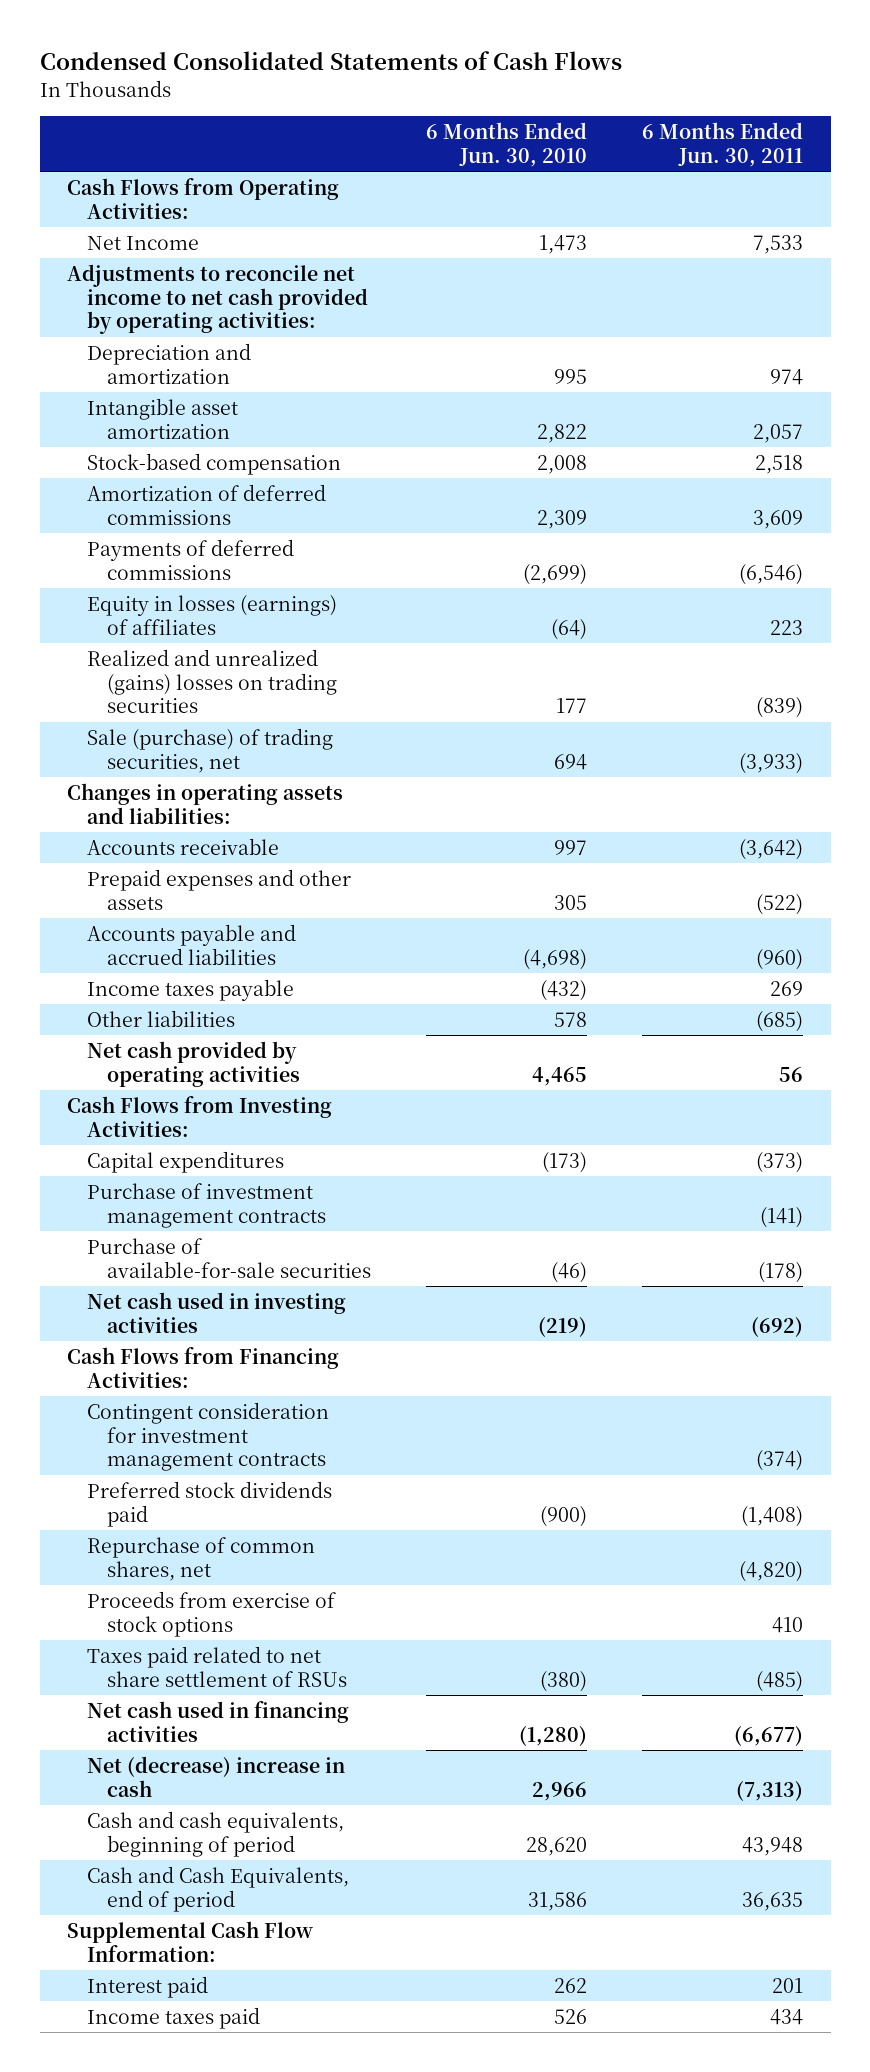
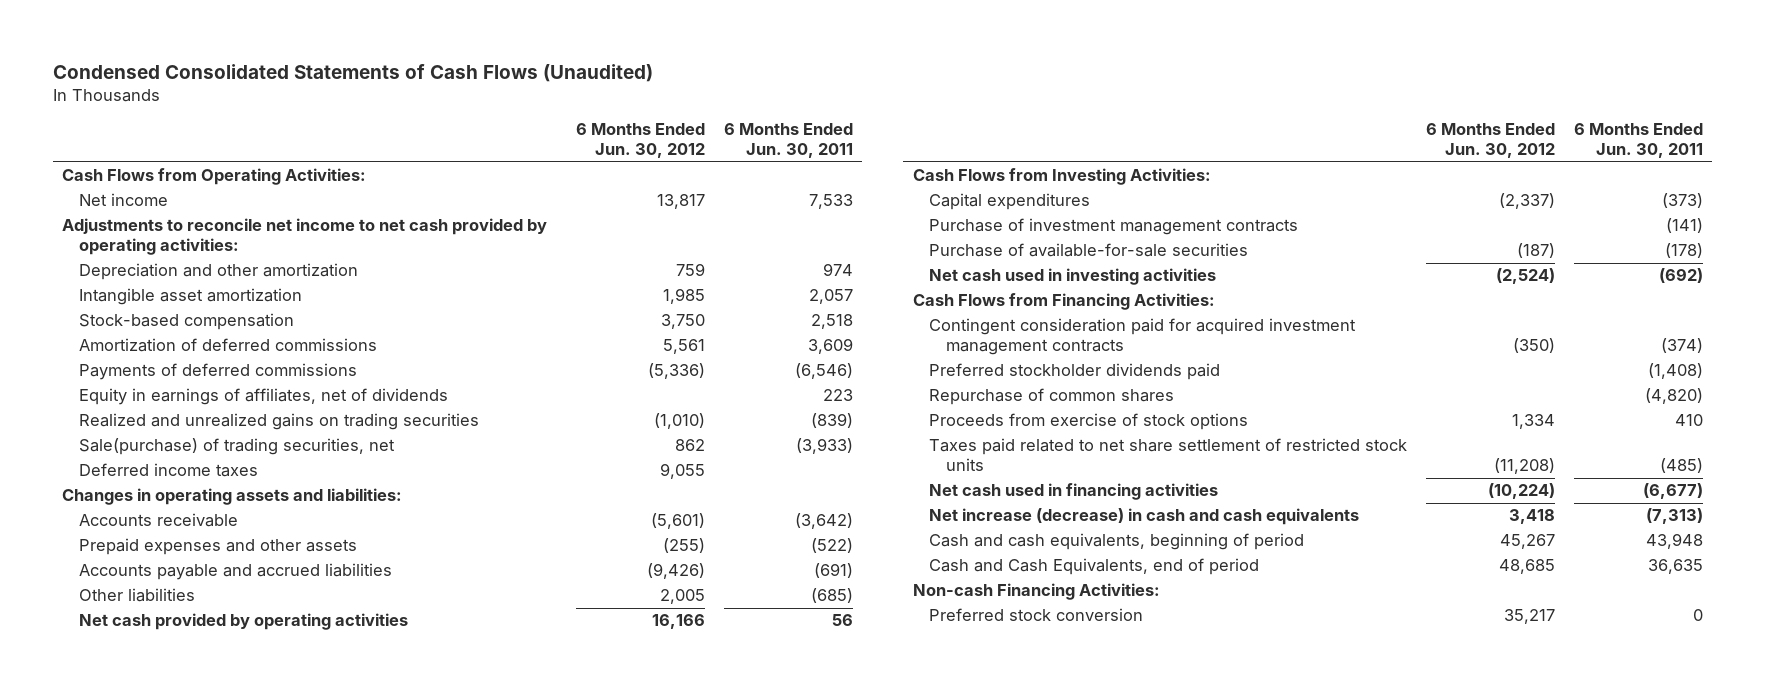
[39,51,622,71] Condensed Consolidated Statements of Cash Flows -> [53,63,654,82] Condensed Consolidated Statements of Cash Flows (Unaudited)
[425,122,587,167] 6 Months Ended Jun. 30, 2010 -> none
none -> [576,123,706,159] 6 Months Ended Jun. 30, 2012
[86,235,199,250] Net Income -> [79,193,169,207] Net income
[86,342,251,384] Depreciation and amortization -> [79,263,359,281] Depreciation and other amortization
[86,594,337,635] Equity in losses (earnings) of affiliates -> [79,388,449,406] Equity in earnings of affiliates, net of dividends
[86,648,337,714] Realized and unrealized (gains) losses on trading securities -> [79,413,480,431] Realized and unrealized gains on trading securities
[86,727,333,773] Sale (purchase) of trading securities, net -> [79,438,396,456] Sale(purchase) of trading securities, net
none -> [79,463,259,478] Deferred income taxes
[86,978,294,1001] Income taxes payable -> none
[756,948,804,970] (960) -> [813,563,853,579] (691)
[86,1401,329,1472] Contingent consideration for investment management contracts -> [929,318,1357,356] Contingent consideration paid for acquired investment management contracts
[86,1480,332,1527] Preferred stock dividends paid -> [929,363,1221,381] Preferred stockholder dividends paid
[86,1536,315,1581] Repurchase of common shares, net -> [929,388,1175,406] Repurchase of common shares
[86,1645,347,1687] Taxes paid related to net share settlement of RSUs -> [929,438,1408,472] Taxes paid related to net share settlement of restricted stock units
[86,1755,345,1797] Net (decrease) increase in cash -> [929,508,1360,526] Net increase (decrease) in cash and cash equivalents
[67,1920,314,1962] Supplemental Cash Flow Information: -> none
[86,1975,208,1998] Interest paid -> none
[86,2006,260,2029] Income taxes paid -> none
none -> [912,583,1160,601] Non-cash Financing Activities:
none -> [929,608,1144,622] Preferred stock conversion

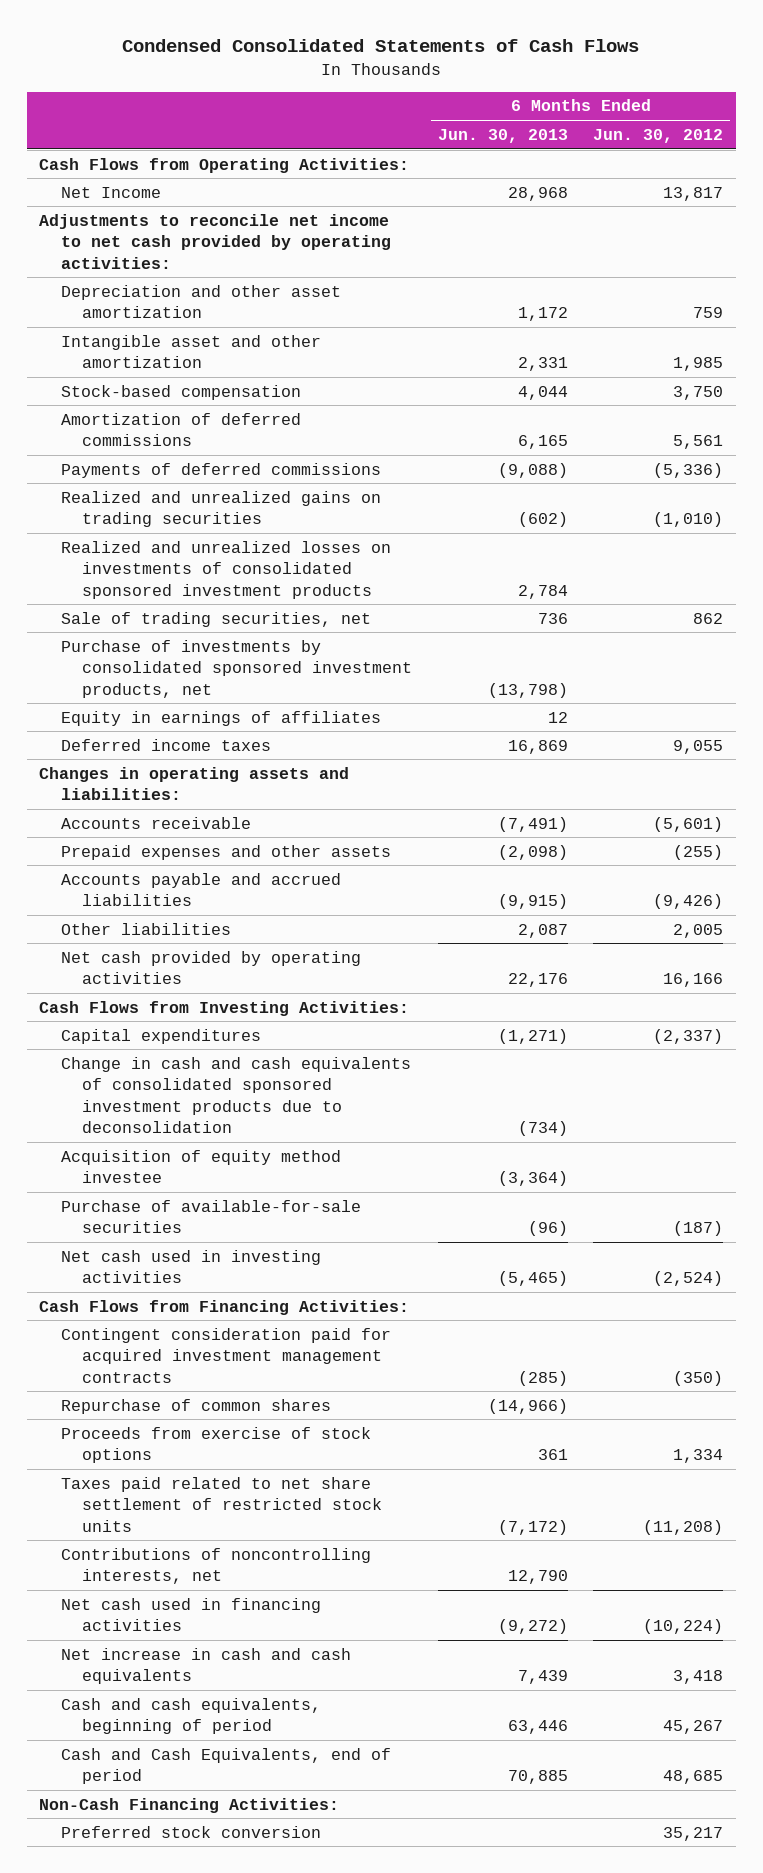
[53,63,654,82] Condensed Consolidated Statements of Cash Flows (Unaudited) -> [122,39,640,53] Condensed Consolidated Statements of Cash Flows
[723,123,853,159] 6 Months Ended Jun. 30, 2011 -> none
none -> [437,128,568,143] Jun. 30, 2013
[79,193,169,207] Net income -> [60,186,161,198] Net Income
[79,263,359,281] Depreciation and other amortization -> [60,284,341,319] Depreciation and other asset amortization
[79,288,303,306] Intangible asset amortization -> [60,334,321,369] Intangible asset and other amortization
[79,388,449,406] Equity in earnings of affiliates, net of dividends -> none
none -> [60,540,391,599] Realized and unrealized losses on investments of consolidated sponsored investment products
[79,438,396,456] Sale(purchase) of trading securities, net -> [60,611,371,627] Sale of trading securities, net
none -> [60,639,413,698] Purchase of investments by consolidated sponsored investment products, net
none -> [60,710,381,726] Equity in earnings of affiliates
[929,218,1299,236] Purchase of investment management contracts -> none
none -> [60,1056,411,1134] Change in cash and cash equivalents of consolidated sponsored investment products due to deconsolidation
none -> [60,1149,341,1184] Acquisition of equity method investee
[929,363,1221,381] Preferred stockholder dividends paid -> none
none -> [60,1547,371,1585] Contributions of noncontrolling interests, net
[929,508,1360,526] Net increase (decrease) in cash and cash equivalents -> [60,1647,351,1685] Net increase in cash and cash equivalents
[912,583,1160,601] Non-cash Financing Activities: -> [39,1797,340,1813] Non-Cash Financing Activities:

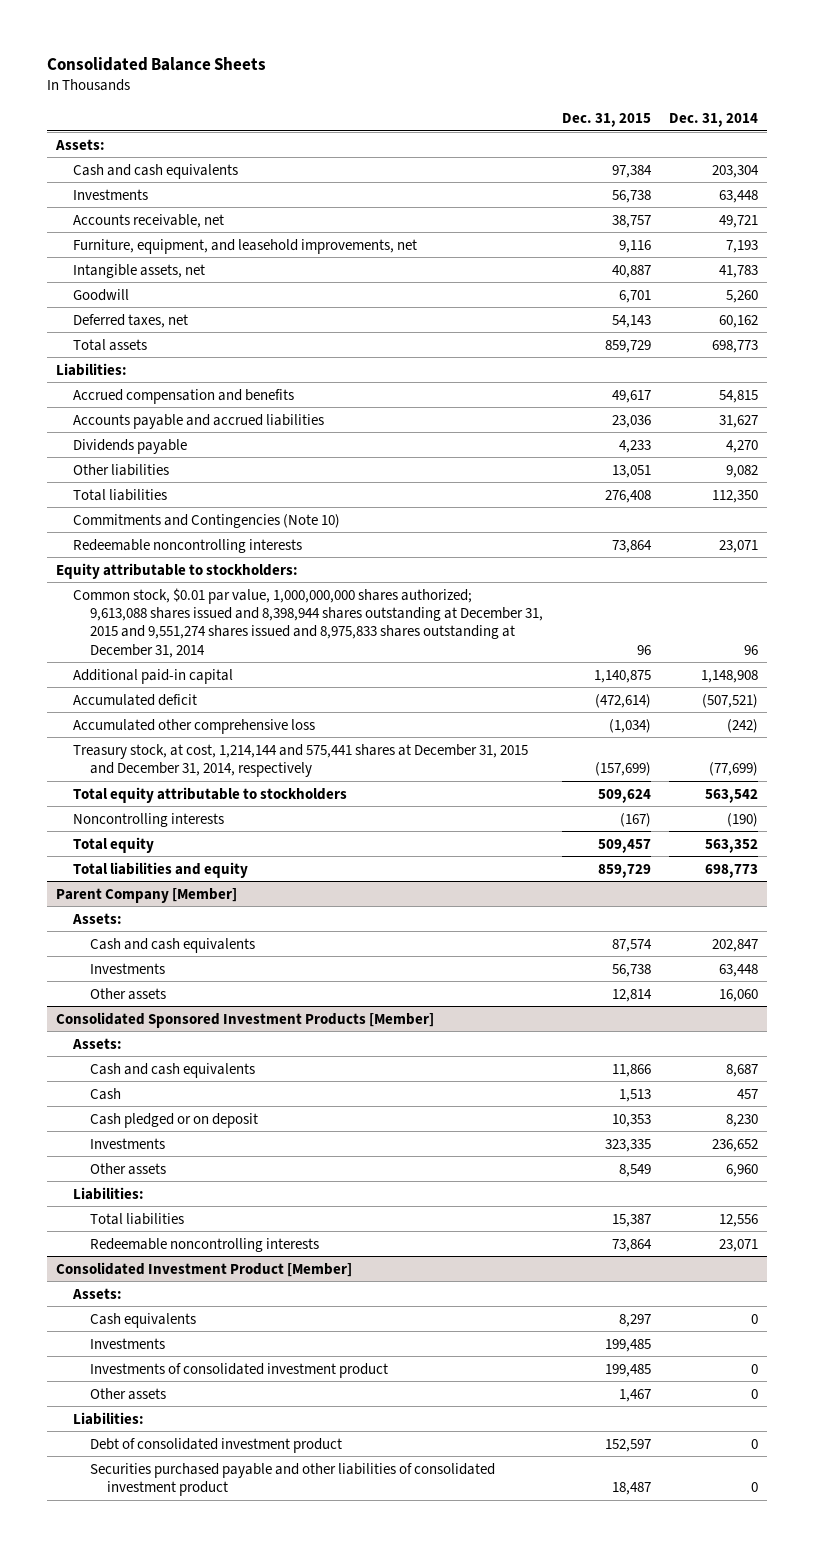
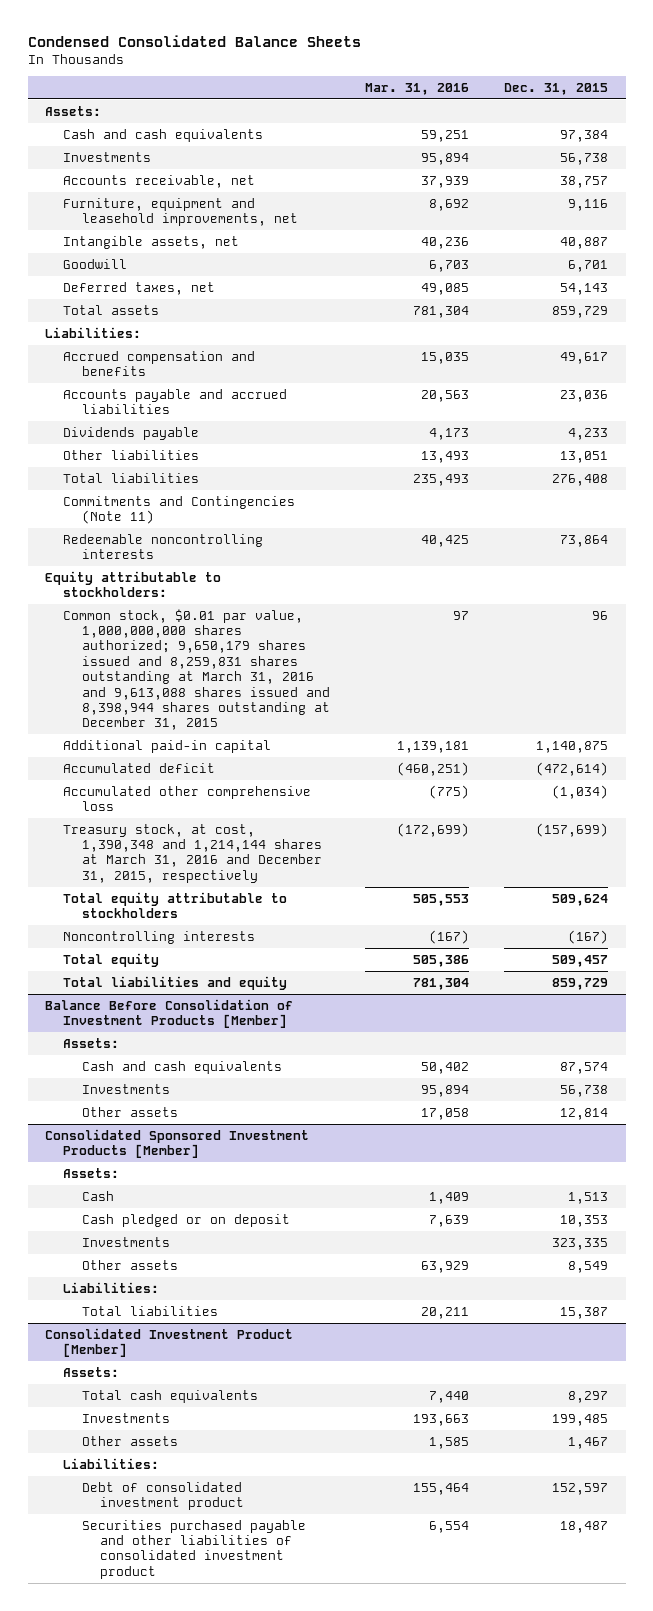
[47,57,267,72] Consolidated Balance Sheets -> [27,34,361,47] Condensed Consolidated Balance Sheets
[669,112,759,127] Dec. 31, 2014 -> none
none -> [364,82,469,95] Mar. 31, 2016
[73,238,418,254] Furniture, equipment, and leasehold improvements, net -> [63,197,298,227] Furniture, equipment and leasehold improvements, net
[73,513,341,528] Commitments and Contingencies (Note 10) -> [63,495,296,525] Commitments and Contingencies (Note 11)
[73,587,544,658] Common stock, $0.01 par value, 1,000,000,000 shares authorized; 9,613,088 shares issued and 8,398,944 shares outstanding at December 31, 2015 and 9,551,274 shares issued and 8,975,833 shares outstanding at December 31, 2014 -> [63,608,330,731] Common stock, $0.01 par value, 1,000,000,000 shares authorized; 9,650,179 shares issued and 8,259,831 shares outstanding at March 31, 2016 and 9,613,088 shares issued and 8,398,944 shares outstanding at December 31, 2015
[73,743,529,777] Treasury stock, at cost, 1,214,144 and 575,441 shares at December 31, 2015 and December 31, 2014, respectively -> [63,823,322,883] Treasury stock, at cost, 1,390,348 and 1,214,144 shares at March 31, 2016 and December 31, 2015, respectively
[56,887,238,903] Parent Company [Member] -> [45,998,294,1029] Balance Before Consolidation of Investment Products [Member]
[90,1062,256,1078] Cash and cash equivalents -> none
[90,1237,320,1252] Redeemable noncontrolling interests -> none
[90,1312,197,1328] Cash equivalents -> [81,1389,258,1403] Total cash equivalents
[90,1362,389,1378] Investments of consolidated investment product -> none

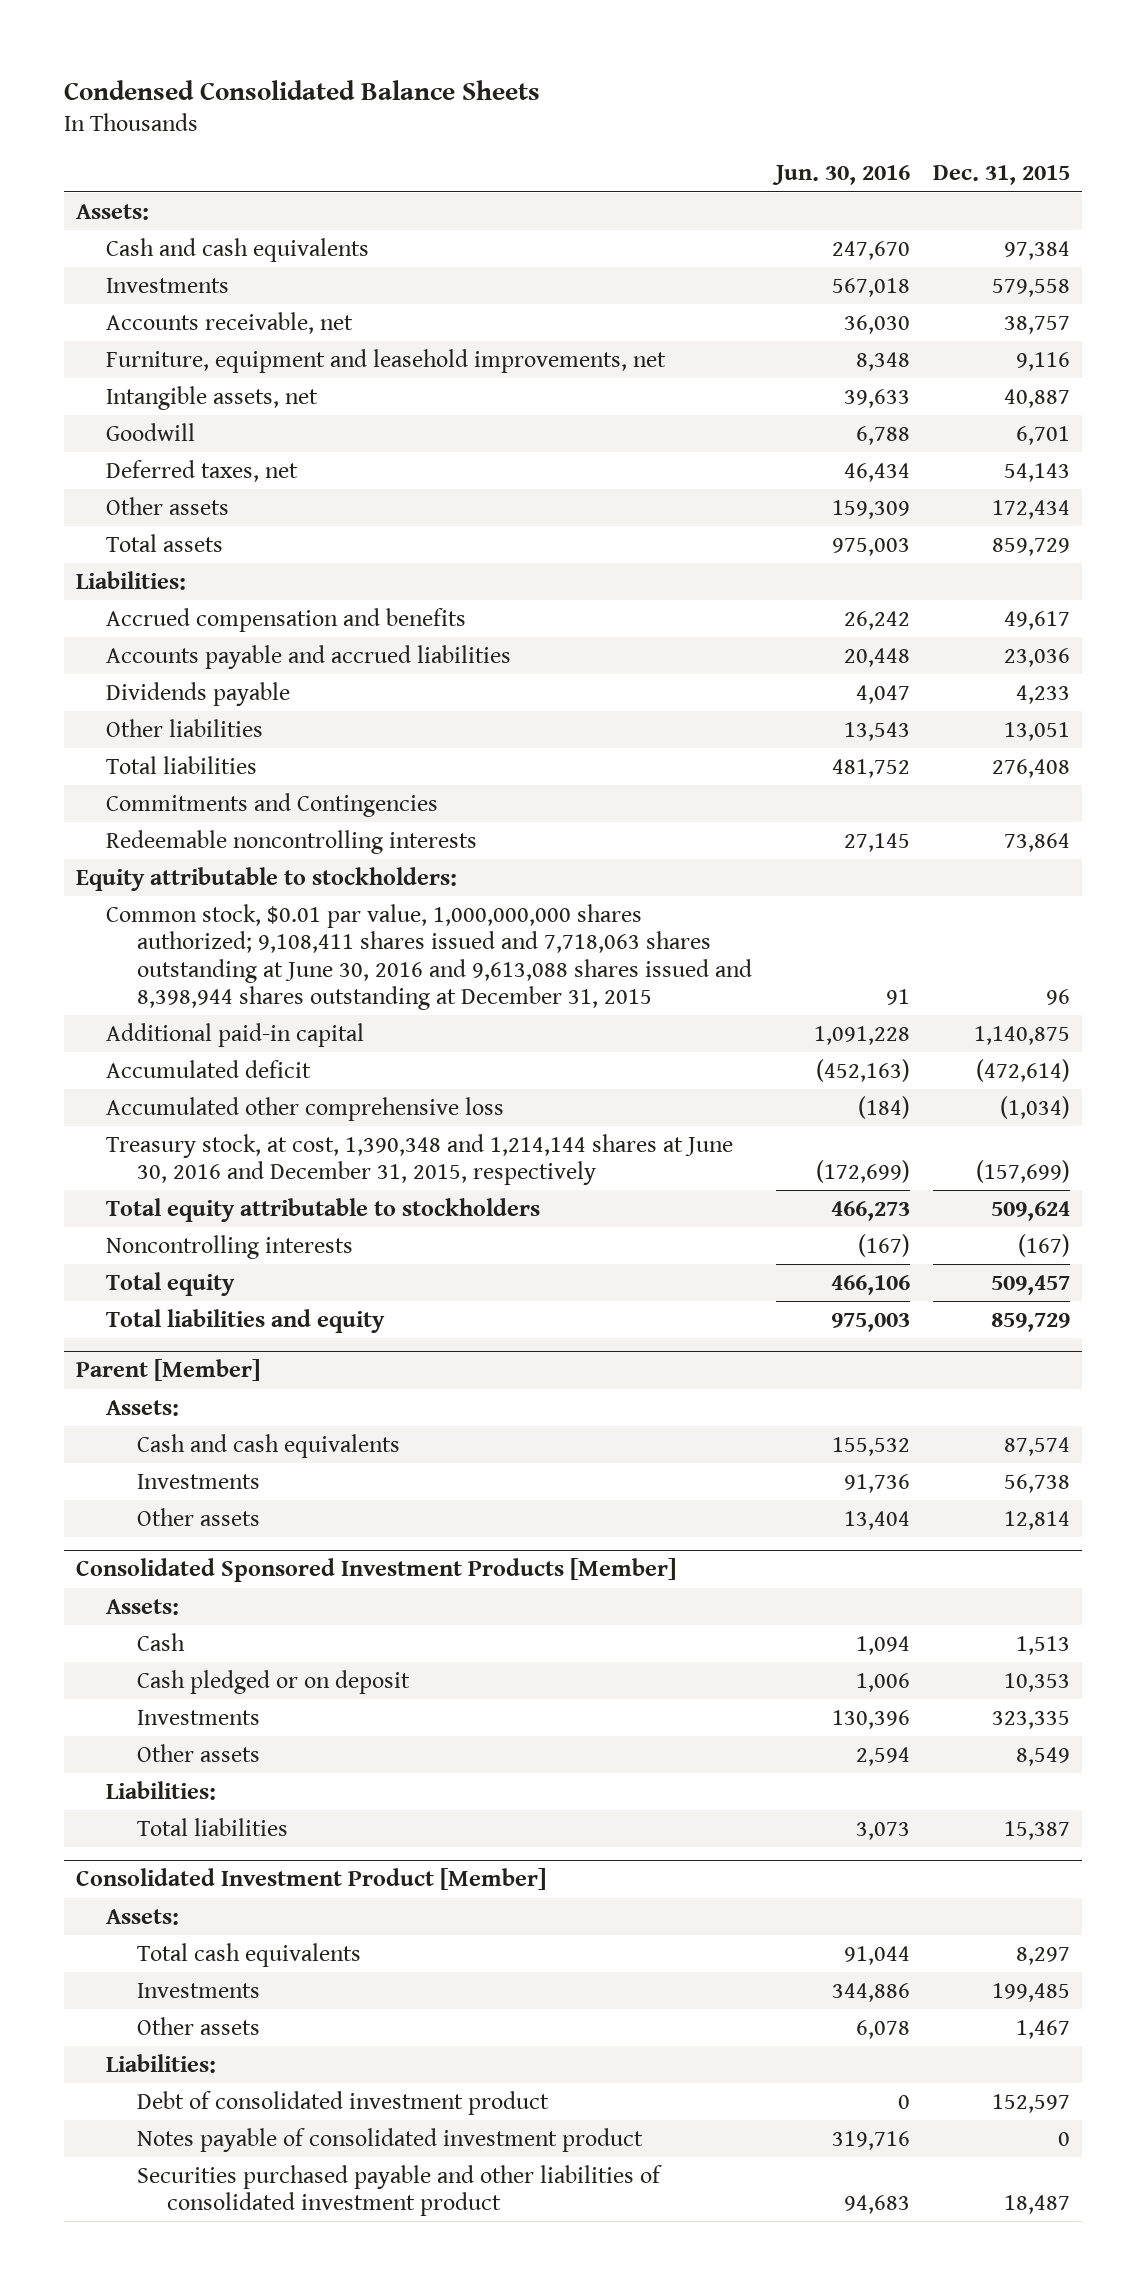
[364,82,469,95] Mar. 31, 2016 -> none
none -> [771,165,910,186] Jun. 30, 2016
[560,152,609,165] 56,738 -> [992,278,1071,297] 579,558
none -> [106,496,230,515] Other assets
[63,495,296,525] Commitments and Contingencies (Note 11) -> [106,792,439,817] Commitments and Contingencies
[63,608,330,731] Common stock, $0.01 par value, 1,000,000,000 shares authorized; 9,650,179 shares issued and 8,259,831 shares outstanding at March 31, 2016 and 9,613,088 shares issued and 8,398,944 shares outstanding at December 31, 2015 -> [106,903,752,1011] Common stock, $0.01 par value, 1,000,000,000 shares authorized; 9,108,411 shares issued and 7,718,063 shares outstanding at June 30, 2016 and 9,613,088 shares issued and 8,398,944 shares outstanding at December 31, 2015
[63,823,322,883] Treasury stock, at cost, 1,390,348 and 1,214,144 shares at March 31, 2016 and December 31, 2015, respectively -> [106,1133,734,1186] Treasury stock, at cost, 1,390,348 and 1,214,144 shares at June 30, 2016 and December 31, 2015, respectively
[45,998,294,1029] Balance Before Consolidation of Investment Products [Member] -> [75,1359,260,1382] Parent [Member]
none -> [136,2127,643,2152] Notes payable of consolidated investment product

